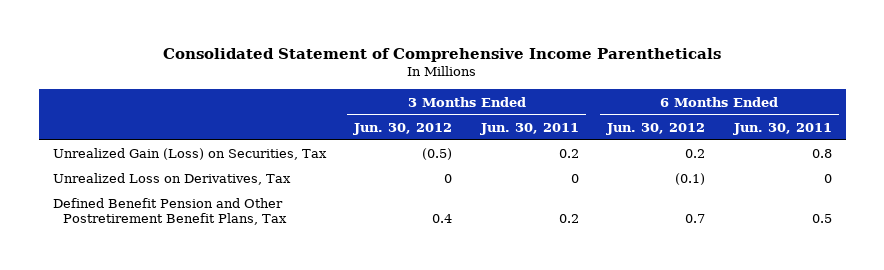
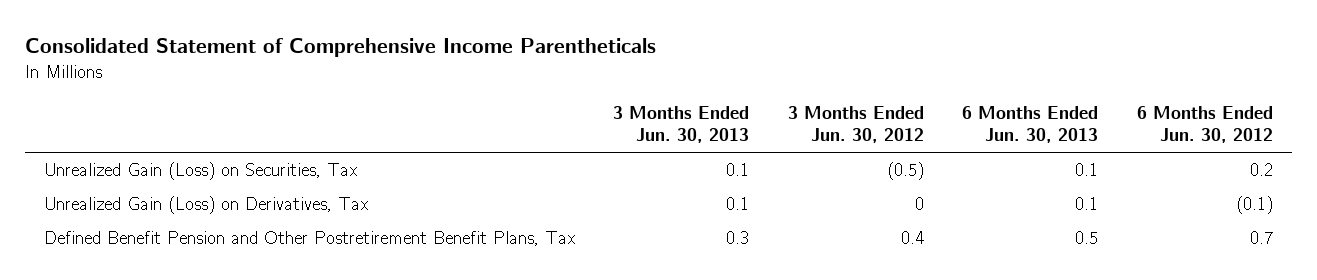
[479,123,579,136] Jun. 30, 2011 -> none
[732,123,832,136] Jun. 30, 2011 -> none
none -> [613,106,750,144] 3 Months Ended Jun. 30, 2013
none -> [962,106,1099,144] 6 Months Ended Jun. 30, 2013
[52,173,291,186] Unrealized Loss on Derivatives, Tax -> [43,196,368,215] Unrealized Gain (Loss) on Derivatives, Tax

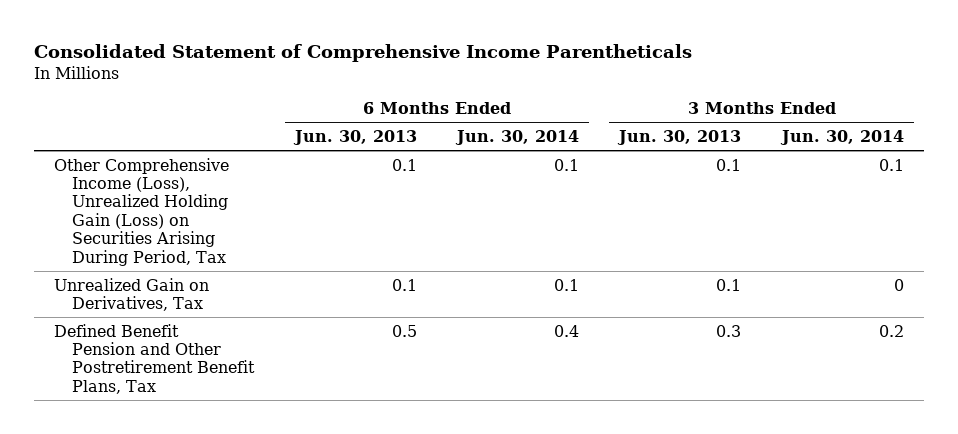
[787,106,924,144] 3 Months Ended Jun. 30, 2012 -> none
[1136,106,1273,144] 6 Months Ended Jun. 30, 2012 -> none
none -> [455,130,580,146] Jun. 30, 2014
none -> [779,130,904,146] Jun. 30, 2014
[43,162,357,181] Unrealized Gain (Loss) on Securities, Tax -> [54,157,230,266] Other Comprehensive Income (Loss), Unrealized Holding Gain (Loss) on Securities Arising During Period, Tax
[43,196,368,215] Unrealized Gain (Loss) on Derivatives, Tax -> [54,277,210,312] Unrealized Gain on Derivatives, Tax

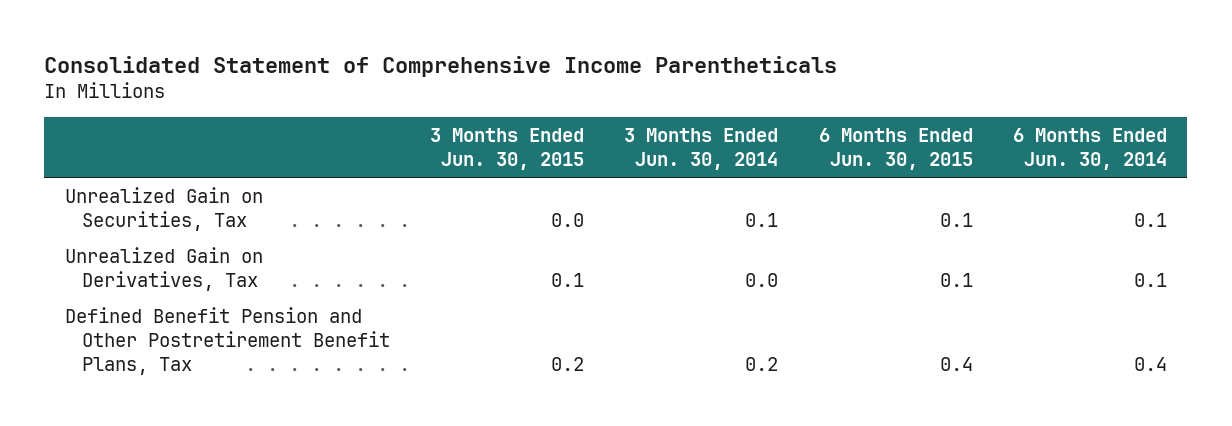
[292,130,417,146] Jun. 30, 2013 -> none
[617,130,742,146] Jun. 30, 2013 -> none
none -> [430,127,585,171] 3 Months Ended Jun. 30, 2015
none -> [818,127,973,171] 6 Months Ended Jun. 30, 2015
[54,157,230,266] Other Comprehensive Income (Loss), Unrealized Holding Gain (Loss) on Securities Arising During Period, Tax -> [64,186,263,231] Unrealized Gain on Securities, Tax
[893,278,904,291] 0 -> [745,272,779,287] 0.0

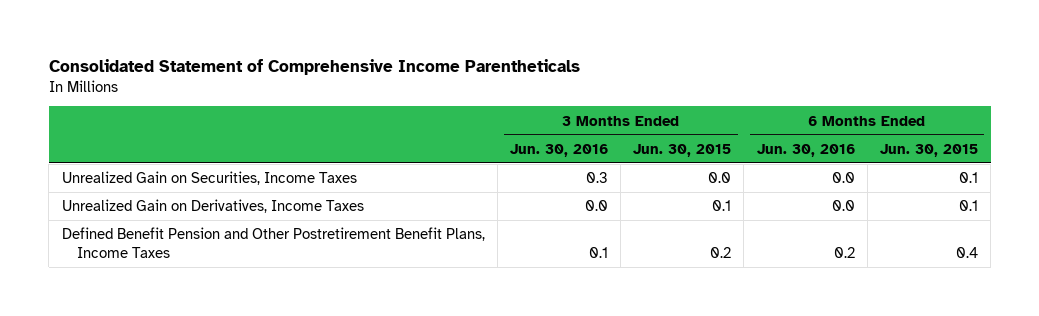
[624,127,779,171] 3 Months Ended Jun. 30, 2014 -> none
[1013,127,1168,171] 6 Months Ended Jun. 30, 2014 -> none
none -> [509,143,608,157] Jun. 30, 2016
none -> [756,143,855,157] Jun. 30, 2016
[64,186,263,231] Unrealized Gain on Securities, Tax -> [61,171,357,186] Unrealized Gain on Securities, Income Taxes
[64,246,263,291] Unrealized Gain on Derivatives, Tax -> [61,199,364,214] Unrealized Gain on Derivatives, Income Taxes
[64,306,390,376] Defined Benefit Pension and Other Postretirement Benefit Plans, Tax -> [61,227,485,258] Defined Benefit Pension and Other Postretirement Benefit Plans, Income Taxes

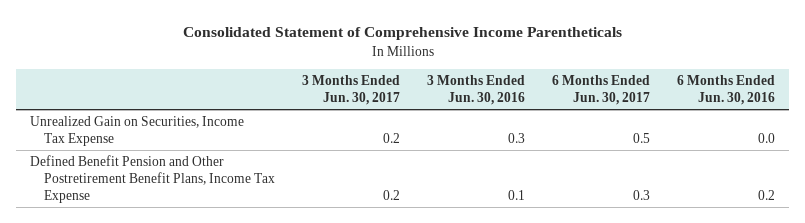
[633,143,732,157] Jun. 30, 2015 -> none
[879,143,978,157] Jun. 30, 2015 -> none
none -> [302,75,401,106] 3 Months Ended Jun. 30, 2017
none -> [552,75,651,106] 6 Months Ended Jun. 30, 2017
[61,199,364,214] Unrealized Gain on Derivatives, Income Taxes -> none
[61,171,357,186] Unrealized Gain on Securities, Income Taxes -> [29,116,244,146] Unrealized Gain on Securities, Income Tax Expense
[61,227,485,258] Defined Benefit Pension and Other Postretirement Benefit Plans, Income Taxes -> [29,155,276,203] Defined Benefit Pension and Other Postretirement Benefit Plans, Income Tax Expense

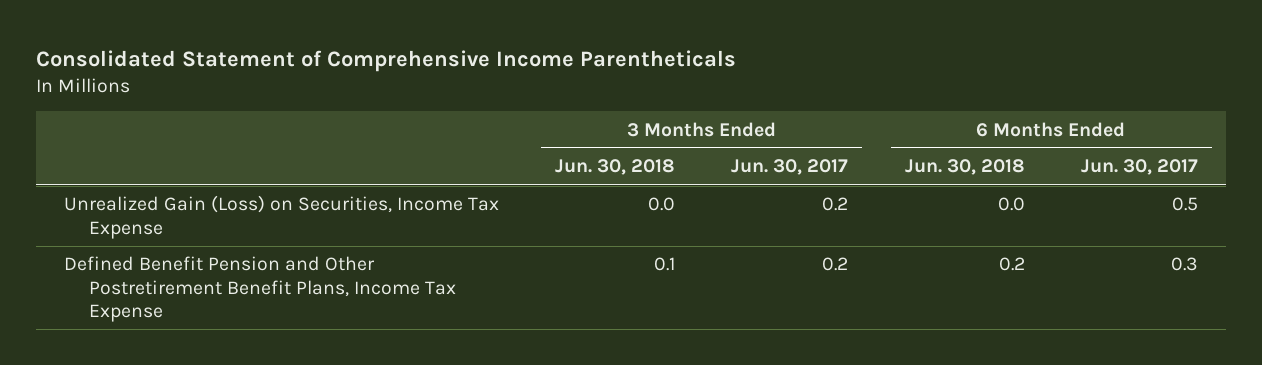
[427,75,526,106] 3 Months Ended Jun. 30, 2016 -> none
[677,75,776,106] 6 Months Ended Jun. 30, 2016 -> none
none -> [555,159,676,176] Jun. 30, 2018
none -> [904,159,1025,176] Jun. 30, 2018
[29,116,244,146] Unrealized Gain on Securities, Income Tax Expense -> [64,195,500,239] Unrealized Gain (Loss) on Securities, Income Tax Expense

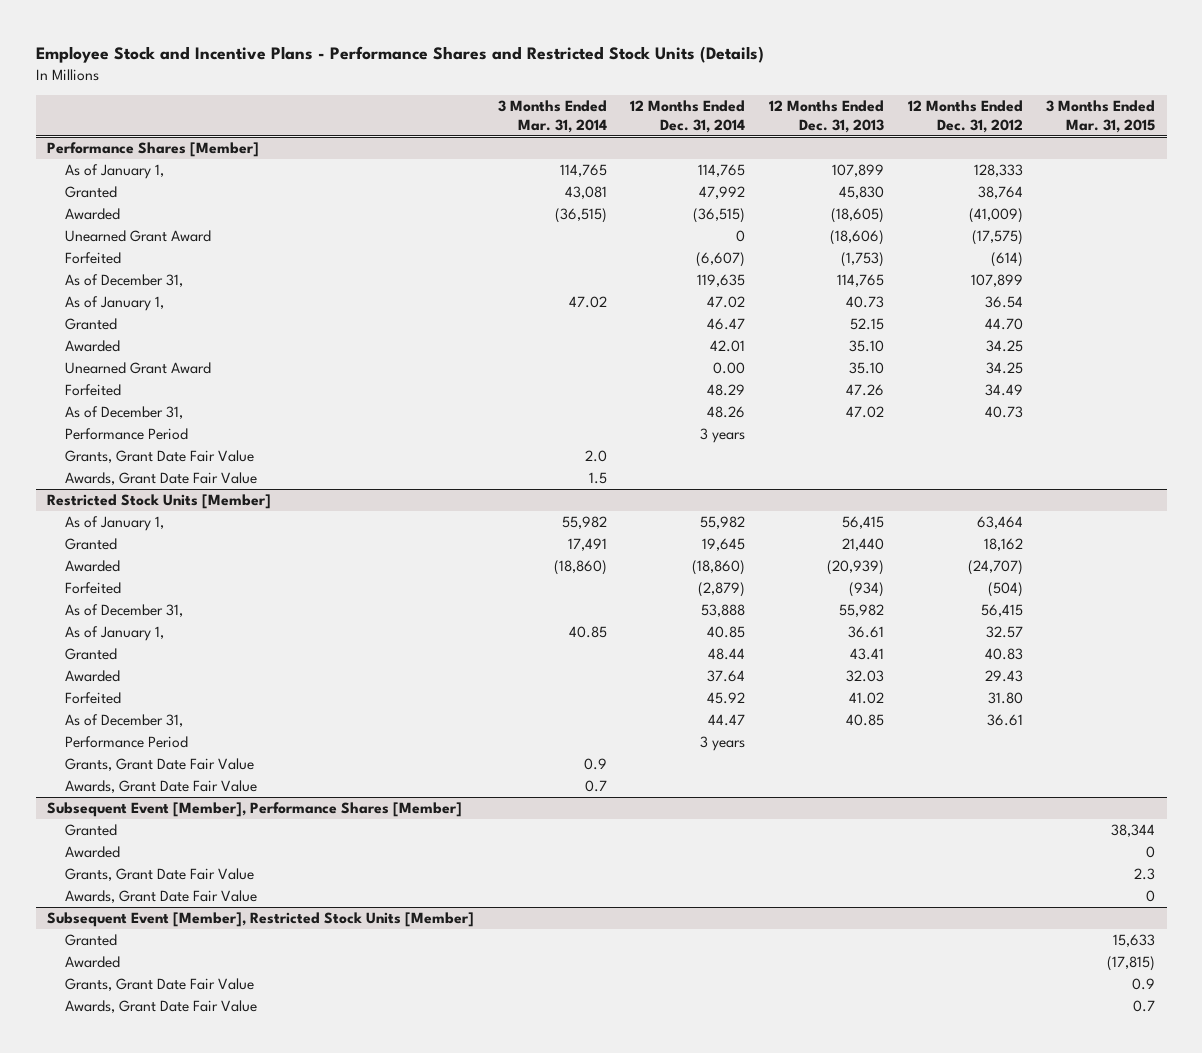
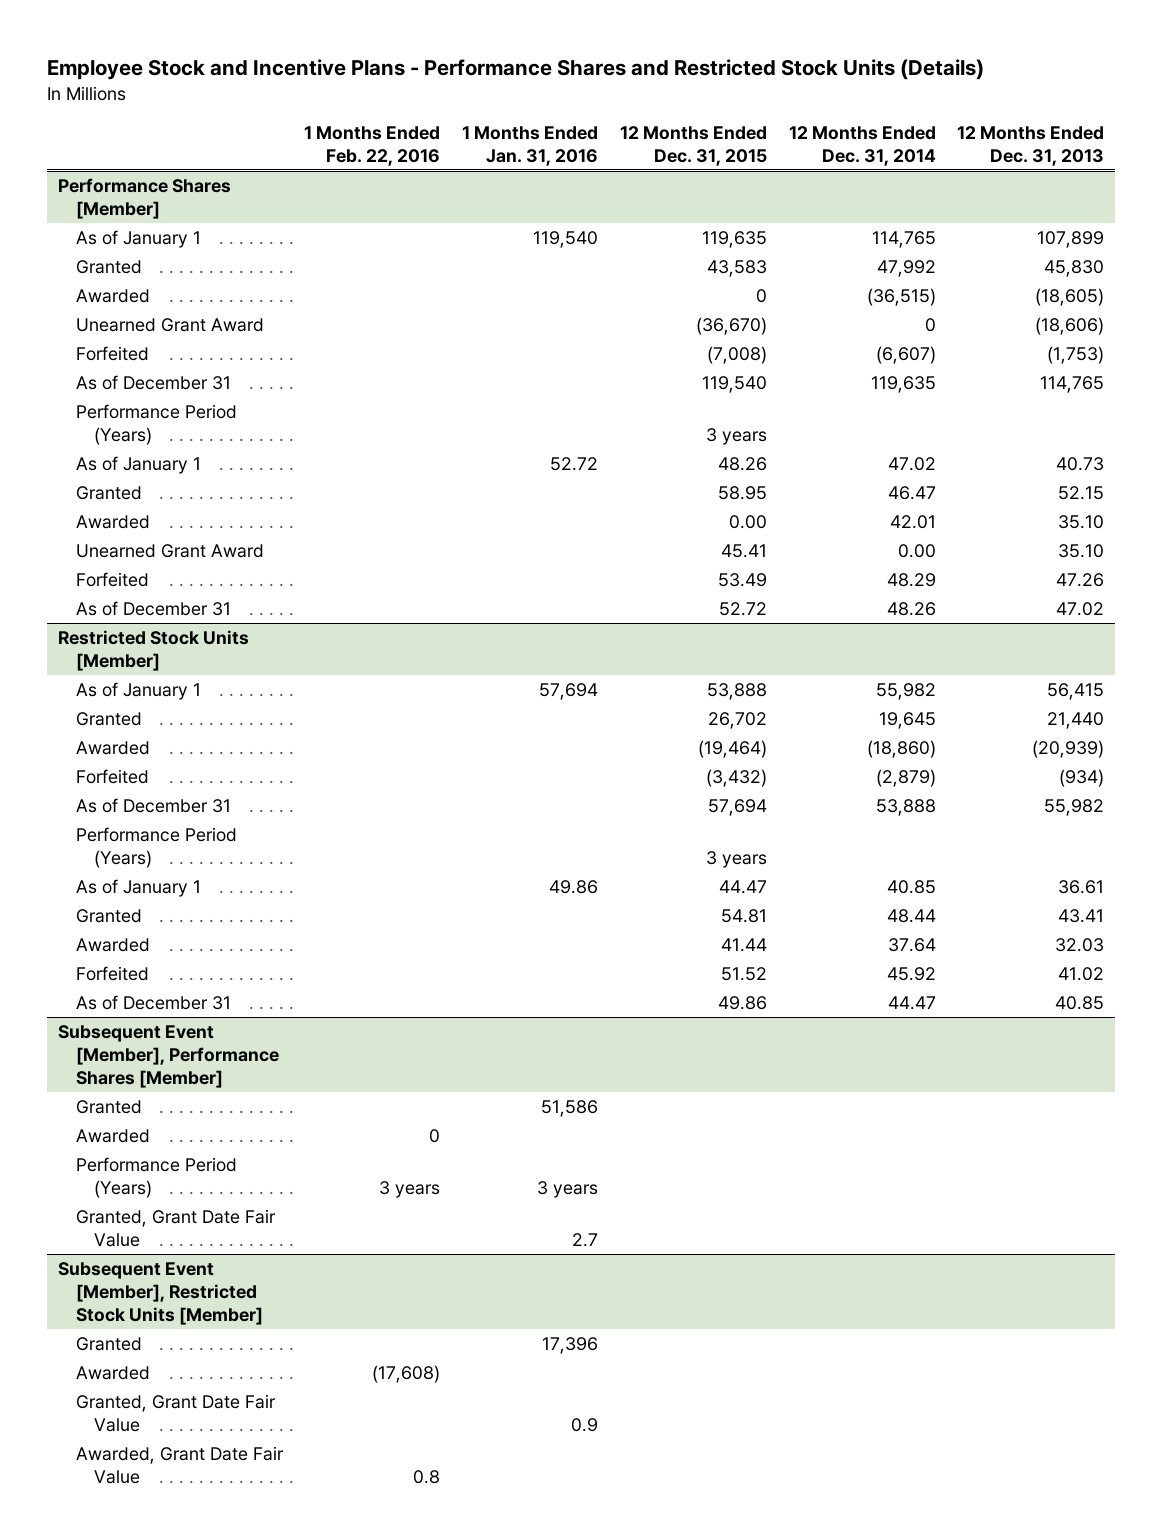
[497,100,607,133] 3 Months Ended Mar. 31, 2014 -> none
[907,100,1023,133] 12 Months Ended Dec. 31, 2012 -> none
[1046,100,1156,133] 3 Months Ended Mar. 31, 2015 -> none
none -> [304,125,441,166] 1 Months Ended Feb. 22, 2016
none -> [462,125,599,166] 1 Months Ended Jan. 31, 2016
none -> [619,125,767,166] 12 Months Ended Dec. 31, 2015
[64,164,164,180] As of January 1, -> [75,229,201,248] As of January 1
[64,274,183,288] As of December 31, -> [75,374,231,390] As of December 31
none -> [75,403,237,445] Performance Period (Years)
[64,296,164,312] As of January 1, -> [75,455,201,474] As of January 1
[64,428,188,441] Performance Period -> none
[64,450,254,464] Grants, Grant Date Fair Value -> none
[64,472,257,486] Awards, Grant Date Fair Value -> none
[64,406,183,420] As of December 31, -> [75,600,231,616] As of December 31
[64,516,164,532] As of January 1, -> [75,681,201,700] As of January 1
[64,604,183,618] As of December 31, -> [75,797,231,813] As of December 31
none -> [75,826,237,868] Performance Period (Years)
[64,626,164,642] As of January 1, -> [75,878,201,897] As of January 1
[64,736,188,749] Performance Period -> none
[64,758,254,772] Grants, Grant Date Fair Value -> none
[64,780,257,794] Awards, Grant Date Fair Value -> none
[64,714,183,728] As of December 31, -> [75,994,231,1010] As of December 31
[64,890,257,904] Awards, Grant Date Fair Value -> none
none -> [75,1156,237,1198] Performance Period (Years)
[64,868,254,882] Grants, Grant Date Fair Value -> [75,1208,276,1247] Granted, Grant Date Fair Value
[64,978,254,992] Grants, Grant Date Fair Value -> [75,1393,276,1432] Granted, Grant Date Fair Value
[64,1000,257,1014] Awards, Grant Date Fair Value -> [75,1445,284,1484] Awarded, Grant Date Fair Value

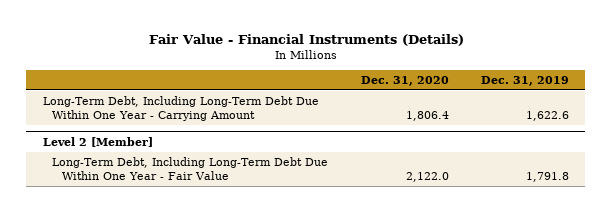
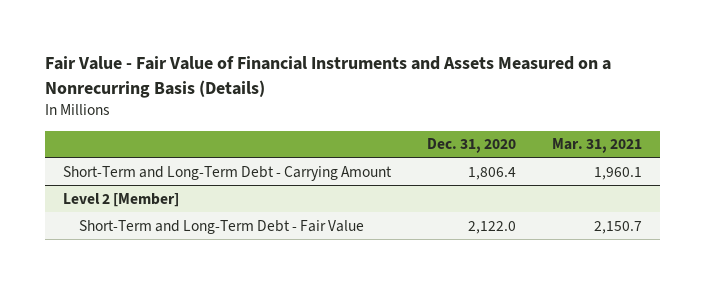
[148,33,464,46] Fair Value - Financial Instruments (Details) -> [44,56,611,98] Fair Value - Fair Value of Financial Instruments and Assets Measured on a Nonrecurring Basis (Details)
[481,75,570,86] Dec. 31, 2019 -> none
none -> [552,138,643,154] Mar. 31, 2021
[42,96,319,121] Long-Term Debt, Including Long-Term Debt Due Within One Year - Carrying Amount -> [62,165,392,181] Short-Term and Long-Term Debt - Carrying Amount
[52,157,329,180] Long-Term Debt, Including Long-Term Debt Due Within One Year - Fair Value -> [79,219,365,234] Short-Term and Long-Term Debt - Fair Value

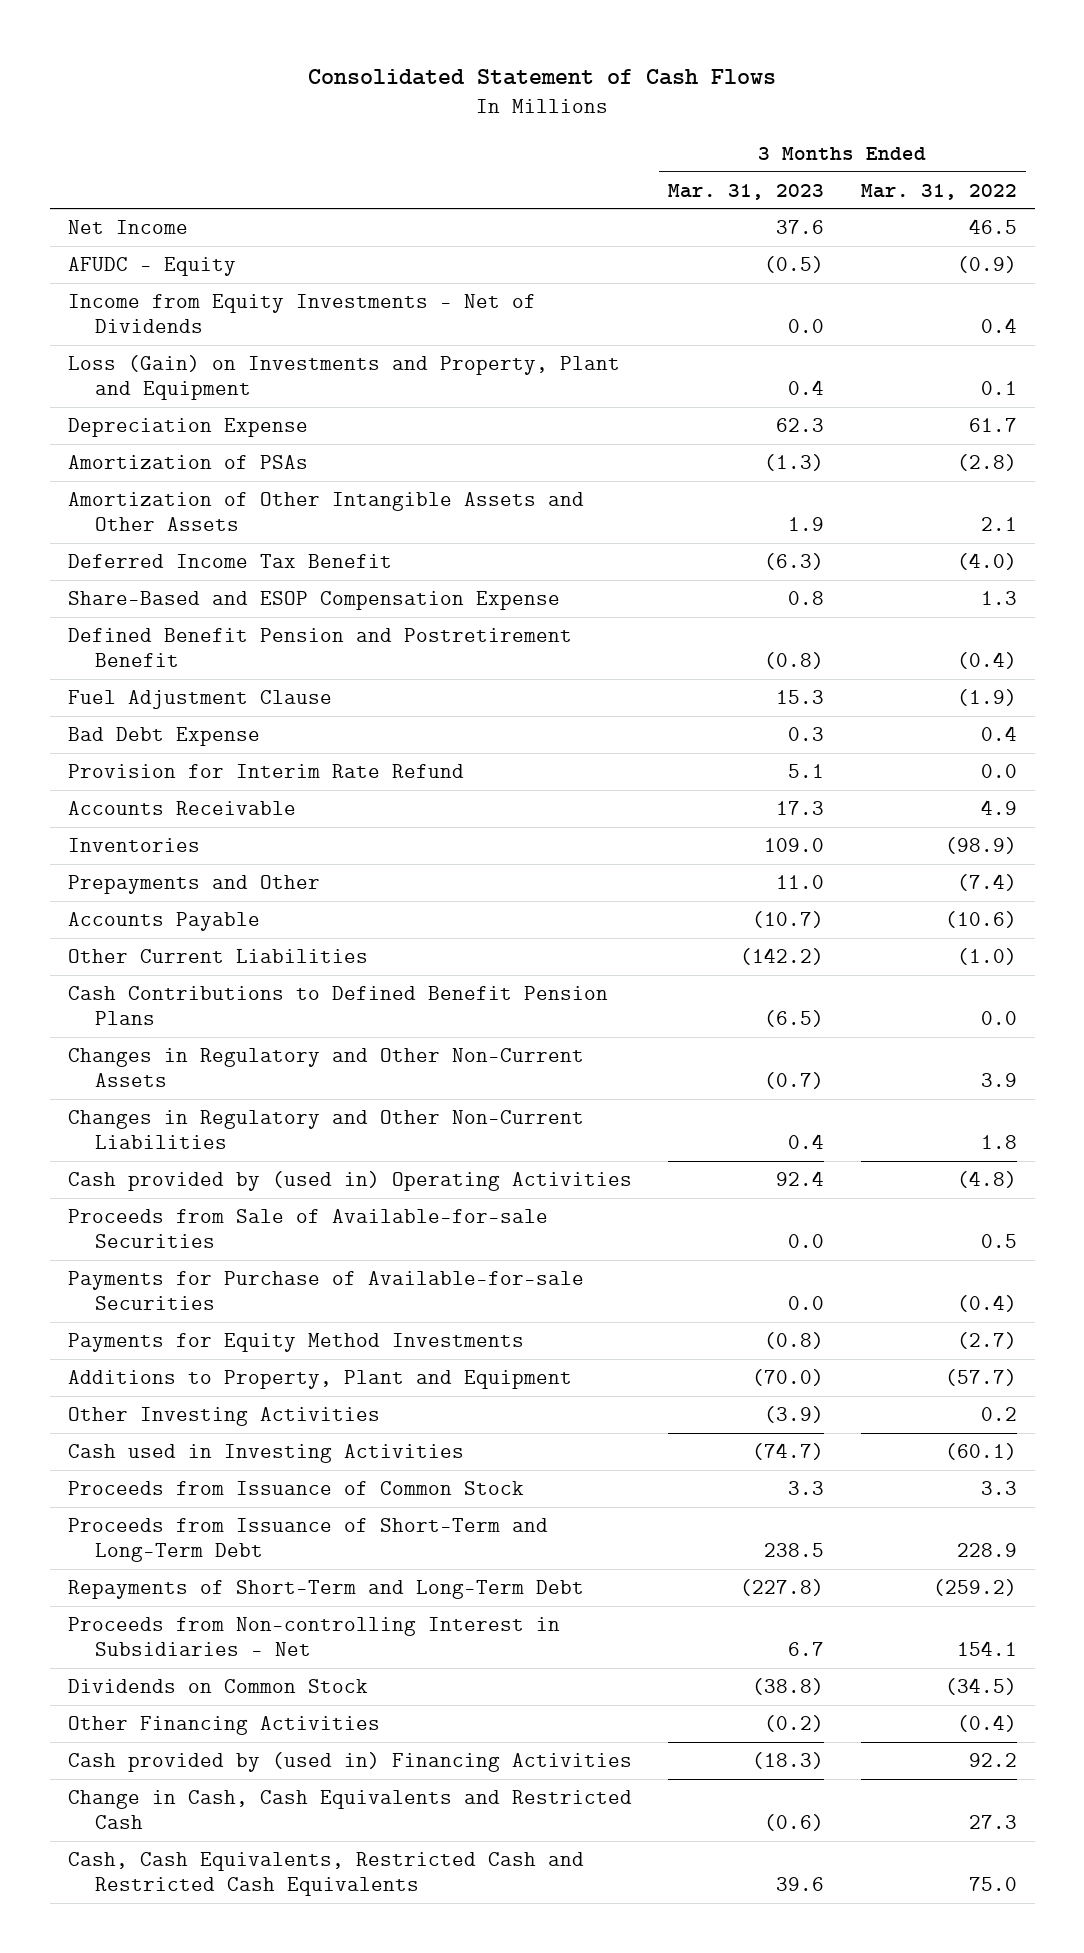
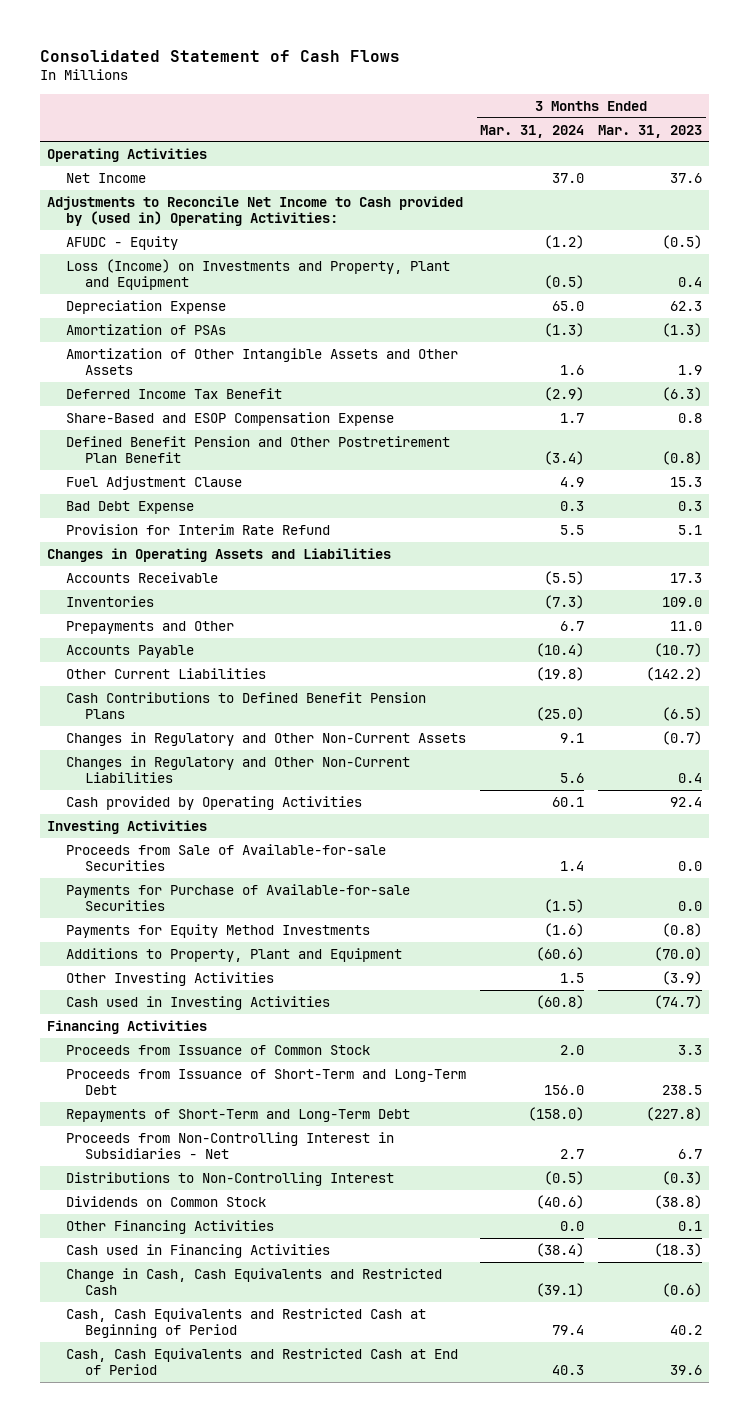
[860,183,1017,200] Mar. 31, 2022 -> none
none -> [480,124,585,138] Mar. 31, 2024
none -> [47,147,208,162] Operating Activities
none -> [47,195,464,227] Adjustments to Reconcile Net Income to Cash provided by (used in) Operating Activities:
[67,293,536,334] Income from Equity Investments - Net of Dividends -> none
[67,354,620,401] Loss (Gain) on Investments and Property, Plant and Equipment -> [66,258,451,291] Loss (Income) on Investments and Property, Plant and Equipment
[67,627,572,668] Defined Benefit Pension and Postretirement Benefit -> [66,435,451,464] Defined Benefit Pension and Other Postretirement Plan Benefit
none -> [47,547,392,562] Changes in Operating Assets and Liabilities
[67,1170,632,1191] Cash provided by (used in) Operating Activities -> [66,795,363,810] Cash provided by Operating Activities
none -> [47,819,208,834] Investing Activities
none -> [47,1019,208,1034] Financing Activities
[67,1616,560,1657] Proceeds from Non-controlling Interest in Subsidiaries - Net -> [66,1131,395,1160] Proceeds from Non-Controlling Interest in Subsidiaries - Net
none -> [66,1171,395,1186] Distributions to Non-Controlling Interest
[764,1714,825,1732] (0.2) -> [678,1220,703,1231] 0.1
[67,1751,632,1772] Cash provided by (used in) Financing Activities -> [66,1243,331,1258] Cash used in Financing Activities
[67,1851,584,1897] Cash, Cash Equivalents, Restricted Cash and Restricted Cash Equivalents -> [66,1307,427,1339] Cash, Cash Equivalents and Restricted Cash at Beginning of Period
[776,1877,825,1892] 39.6 -> [670,1325,703,1336] 40.2
none -> [66,1347,459,1376] Cash, Cash Equivalents and Restricted Cash at End of Period

